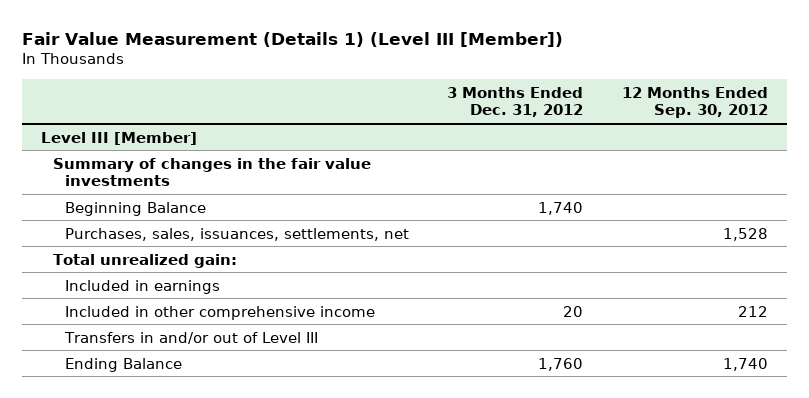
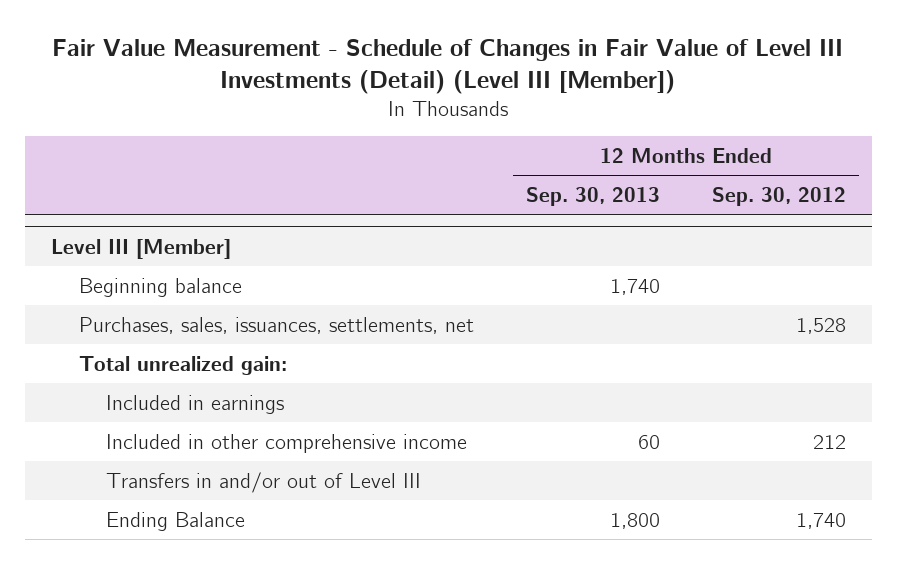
[22,31,564,47] Fair Value Measurement (Details 1) (Level III [Member]) -> [52,39,844,95] Fair Value Measurement - Schedule of Changes in Fair Value of Level III Investments (Detail) (Level III [Member])
[447,86,584,118] 3 Months Ended Dec. 31, 2012 -> none
none -> [525,186,660,206] Sep. 30, 2013
[53,157,372,187] Summary of changes in the fair value investments -> none
[64,201,206,216] Beginning Balance -> [78,277,242,297] Beginning balance

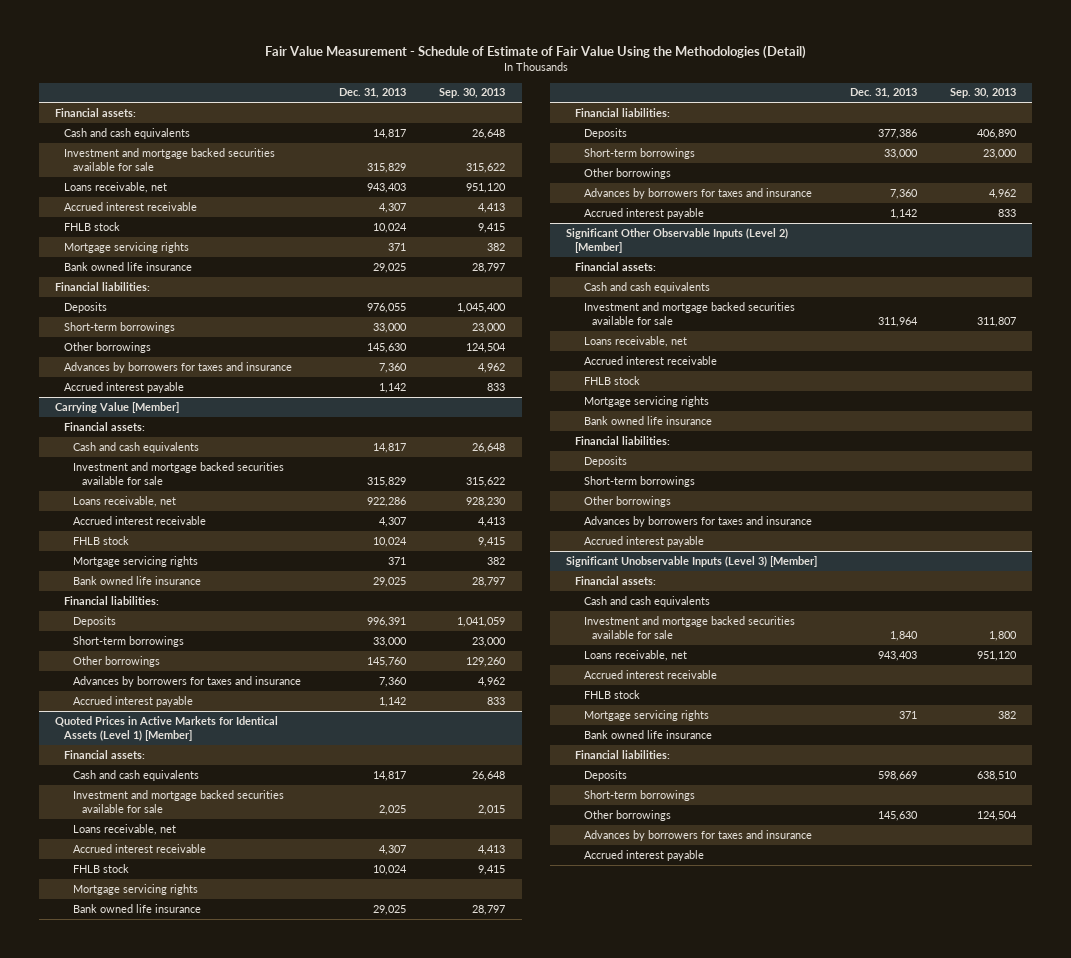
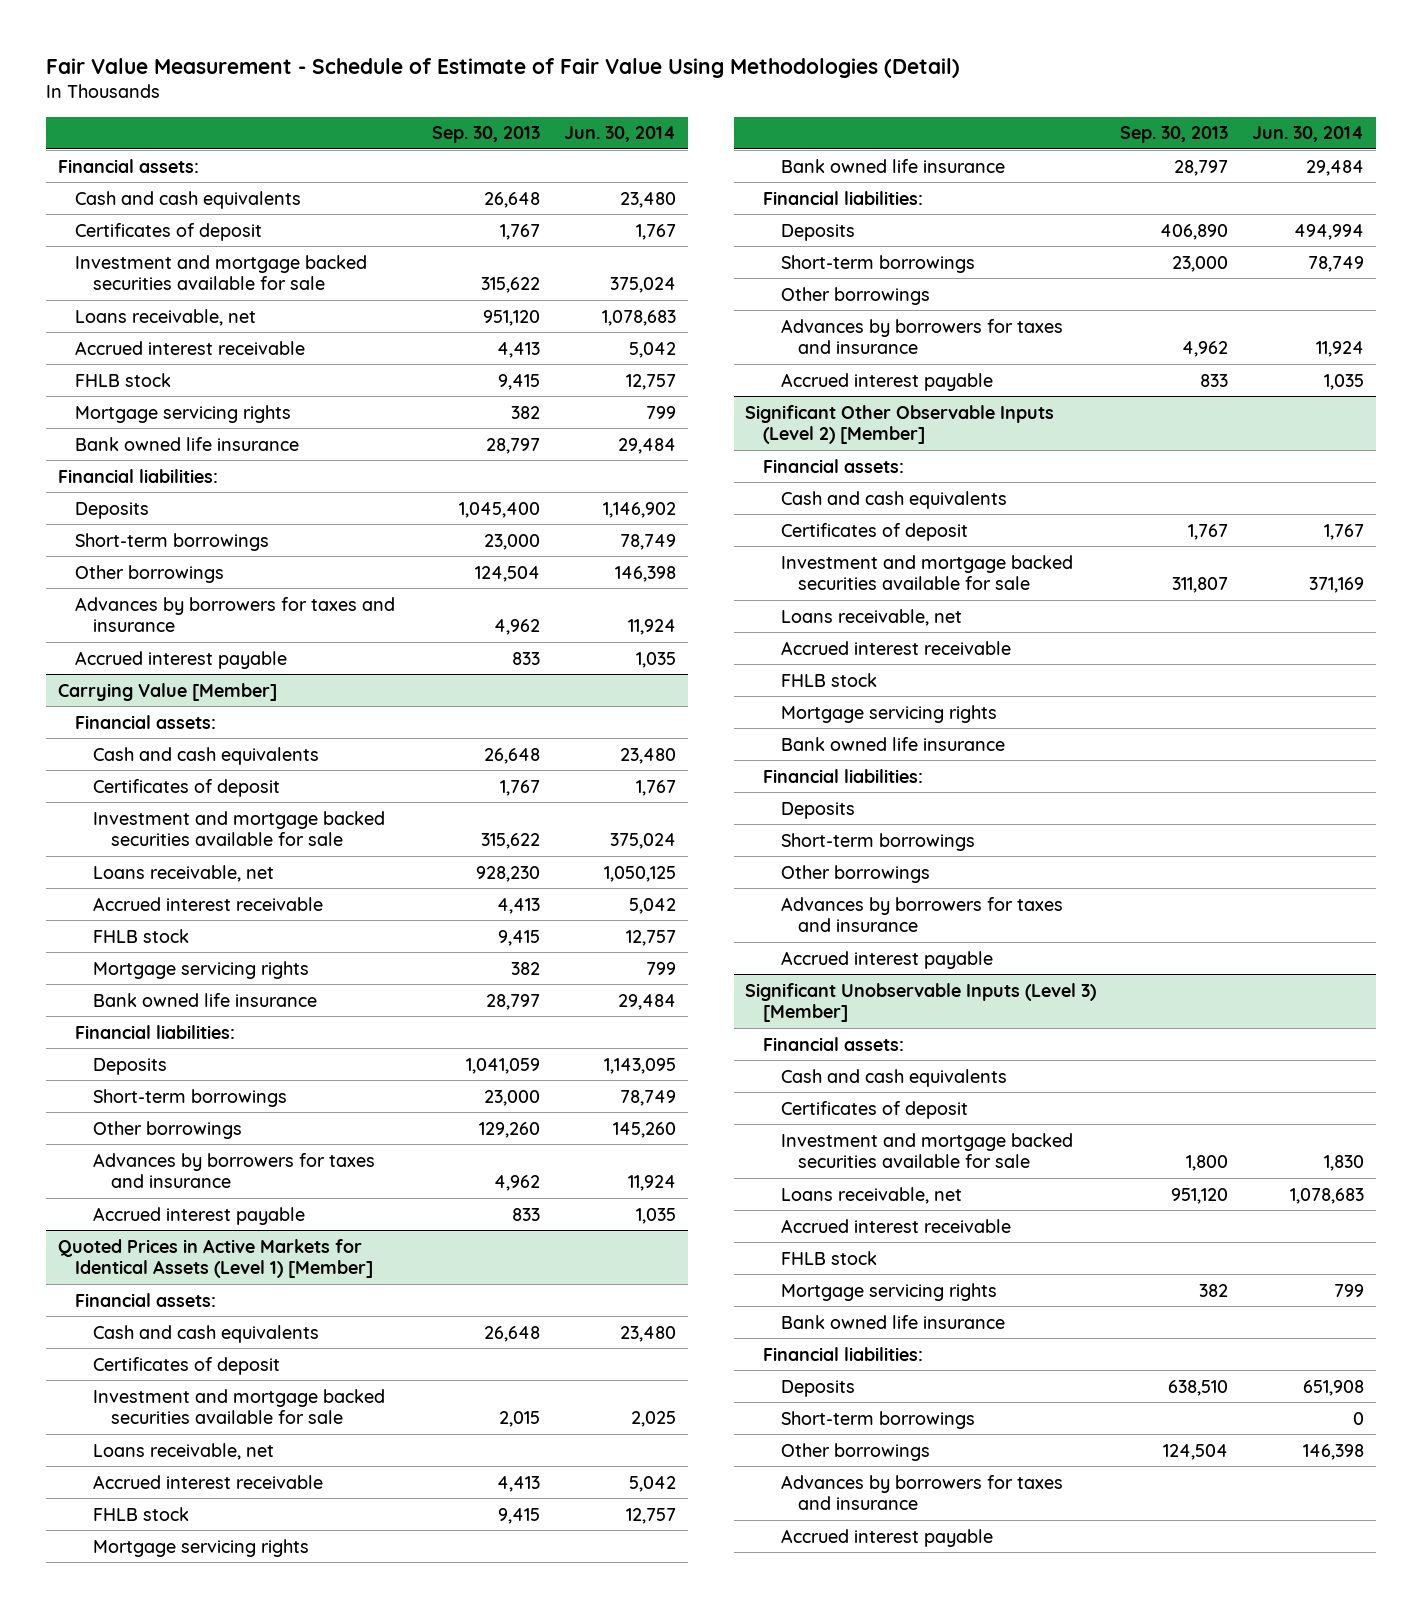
[264,45,806,60] Fair Value Measurement - Schedule of Estimate of Fair Value Using the Methodologies (Detail) -> [45,57,960,78] Fair Value Measurement - Schedule of Estimate of Fair Value Using Methodologies (Detail)
[339,88,407,99] Dec. 31, 2013 -> none
none -> [564,126,677,143] Jun. 30, 2014
none -> [75,222,263,241] Certificates of deposit
none -> [92,778,280,797] Certificates of deposit
none -> [92,1356,280,1375] Certificates of deposit
none -> [780,522,968,541] Certificates of deposit
none -> [780,1100,968,1119] Certificates of deposit

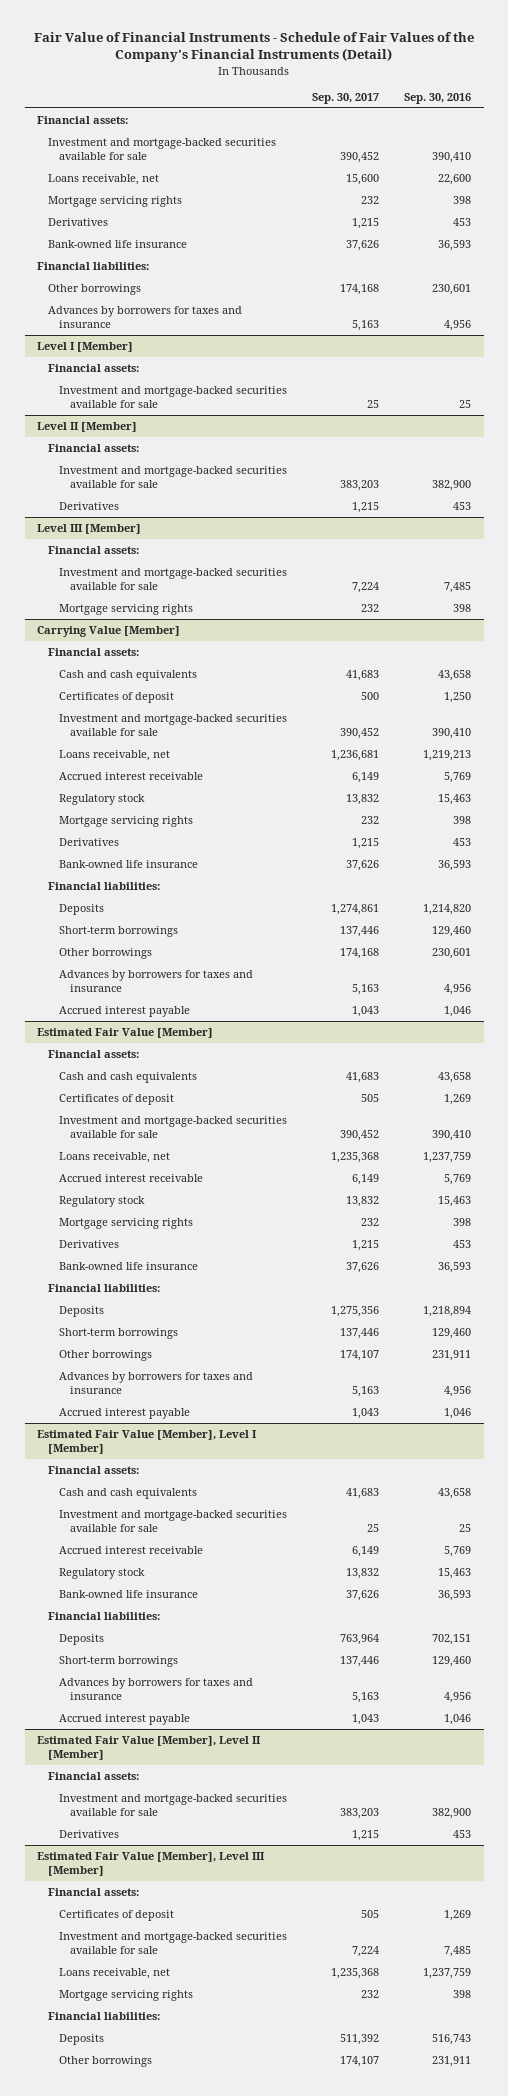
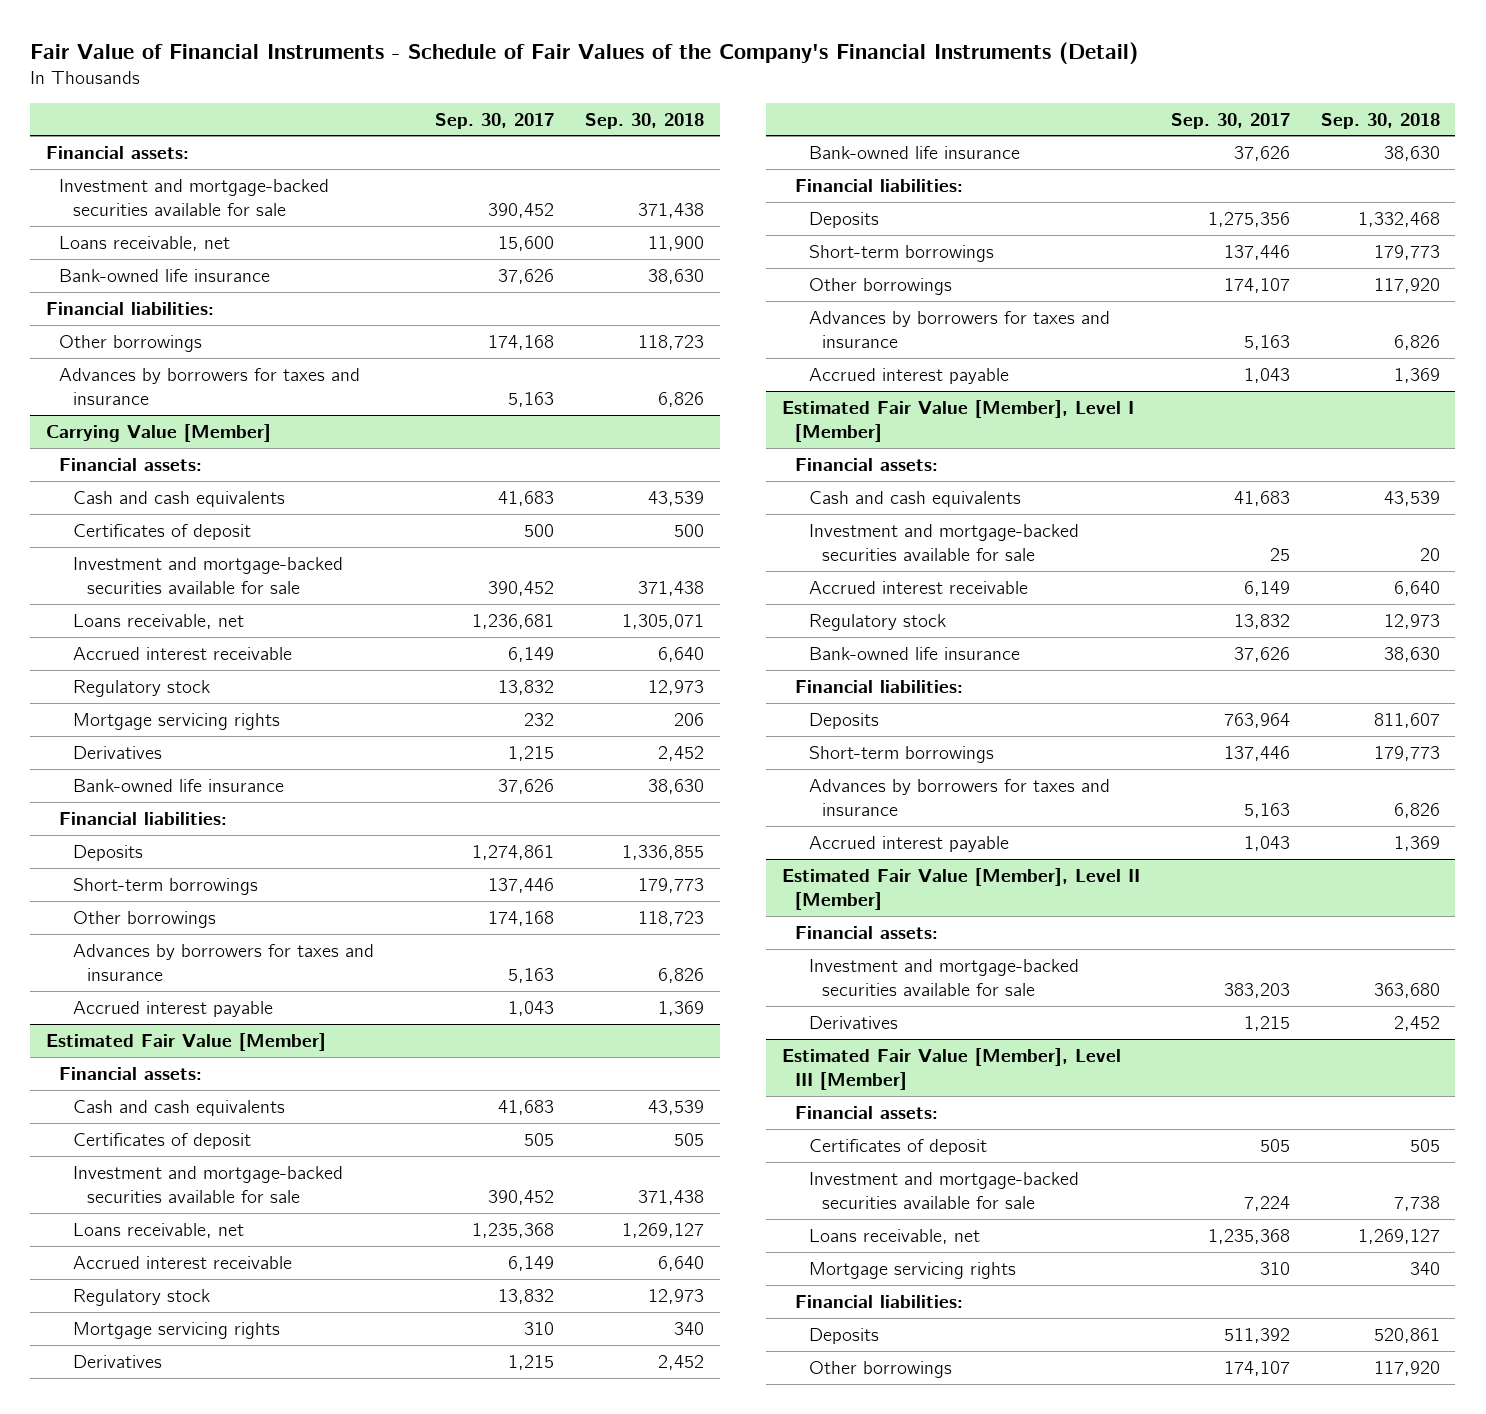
[404,92,472,104] Sep. 30, 2016 -> none
none -> [584,112,704,129] Sep. 30, 2018
[48,195,183,207] Mortgage servicing rights -> none
[48,217,109,226] Derivatives -> none
[37,341,134,352] Level I [Member] -> none
[48,363,140,372] Financial assets: -> none
[59,385,288,408] Investment and mortgage-backed securities available for sale -> none
[37,421,138,432] Level II [Member] -> none
[48,443,140,452] Financial assets: -> none
[59,465,288,488] Investment and mortgage-backed securities available for sale -> none
[59,501,120,510] Derivatives -> none
[37,523,142,534] Level III [Member] -> none
[48,545,140,554] Financial assets: -> none
[59,567,288,590] Investment and mortgage-backed securities available for sale -> none
[59,603,194,615] Mortgage servicing rights -> none
[361,1217,380,1226] 232 -> [523,1321,554,1335] 310
[361,1989,380,1998] 232 -> [1259,1261,1290,1275] 310

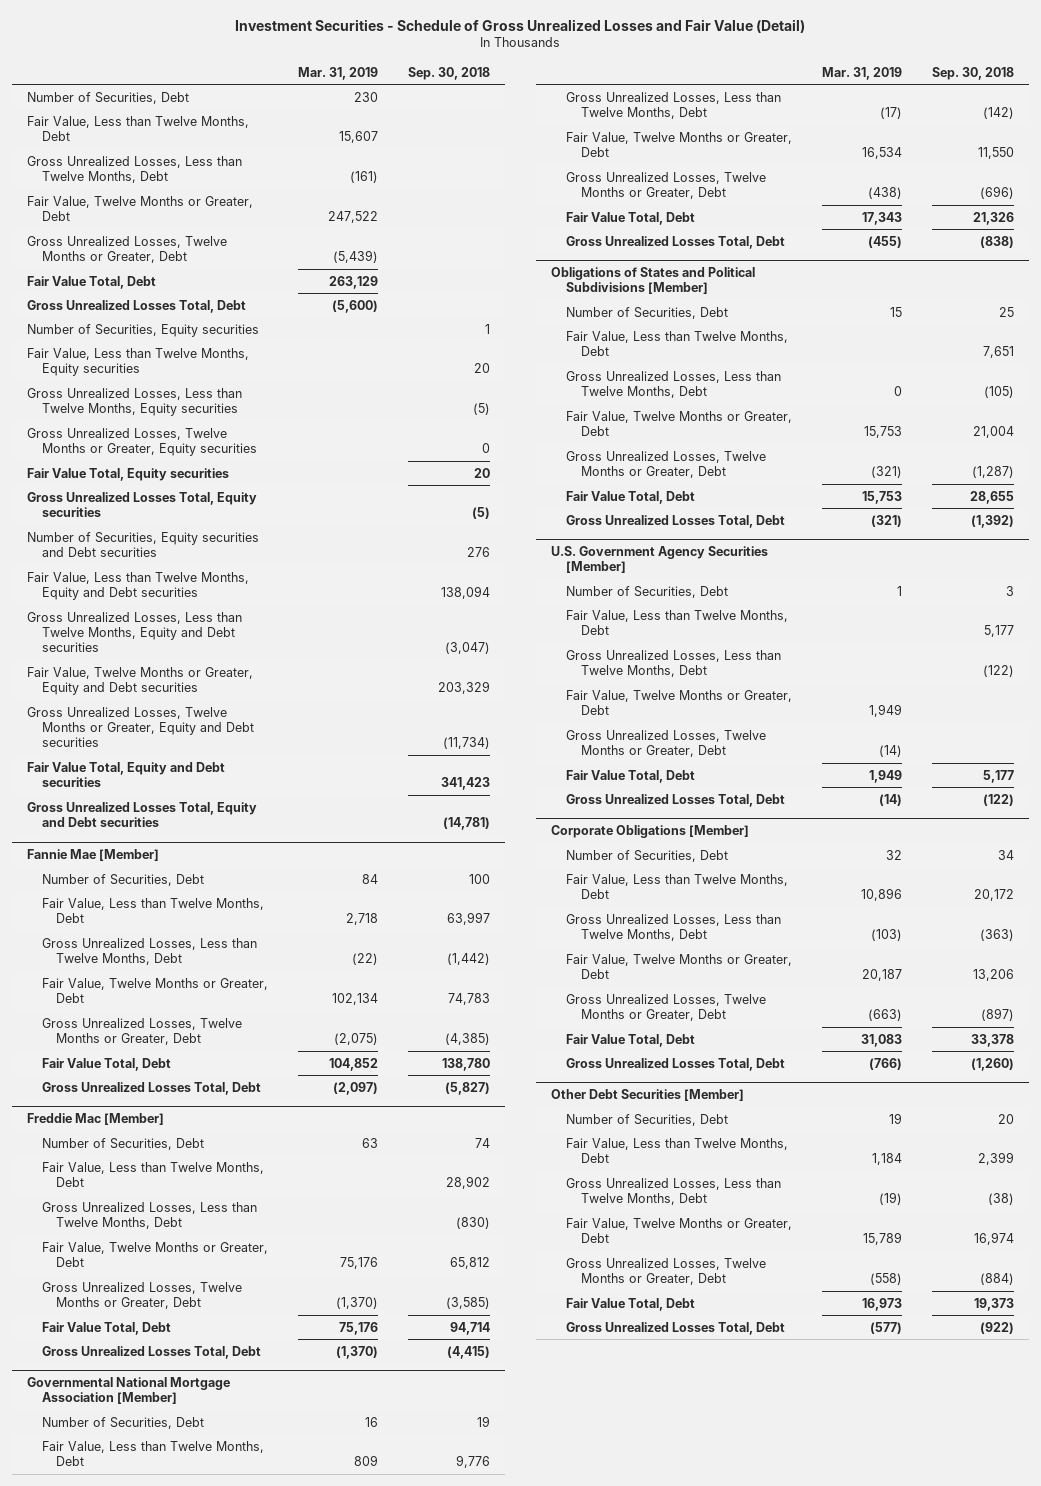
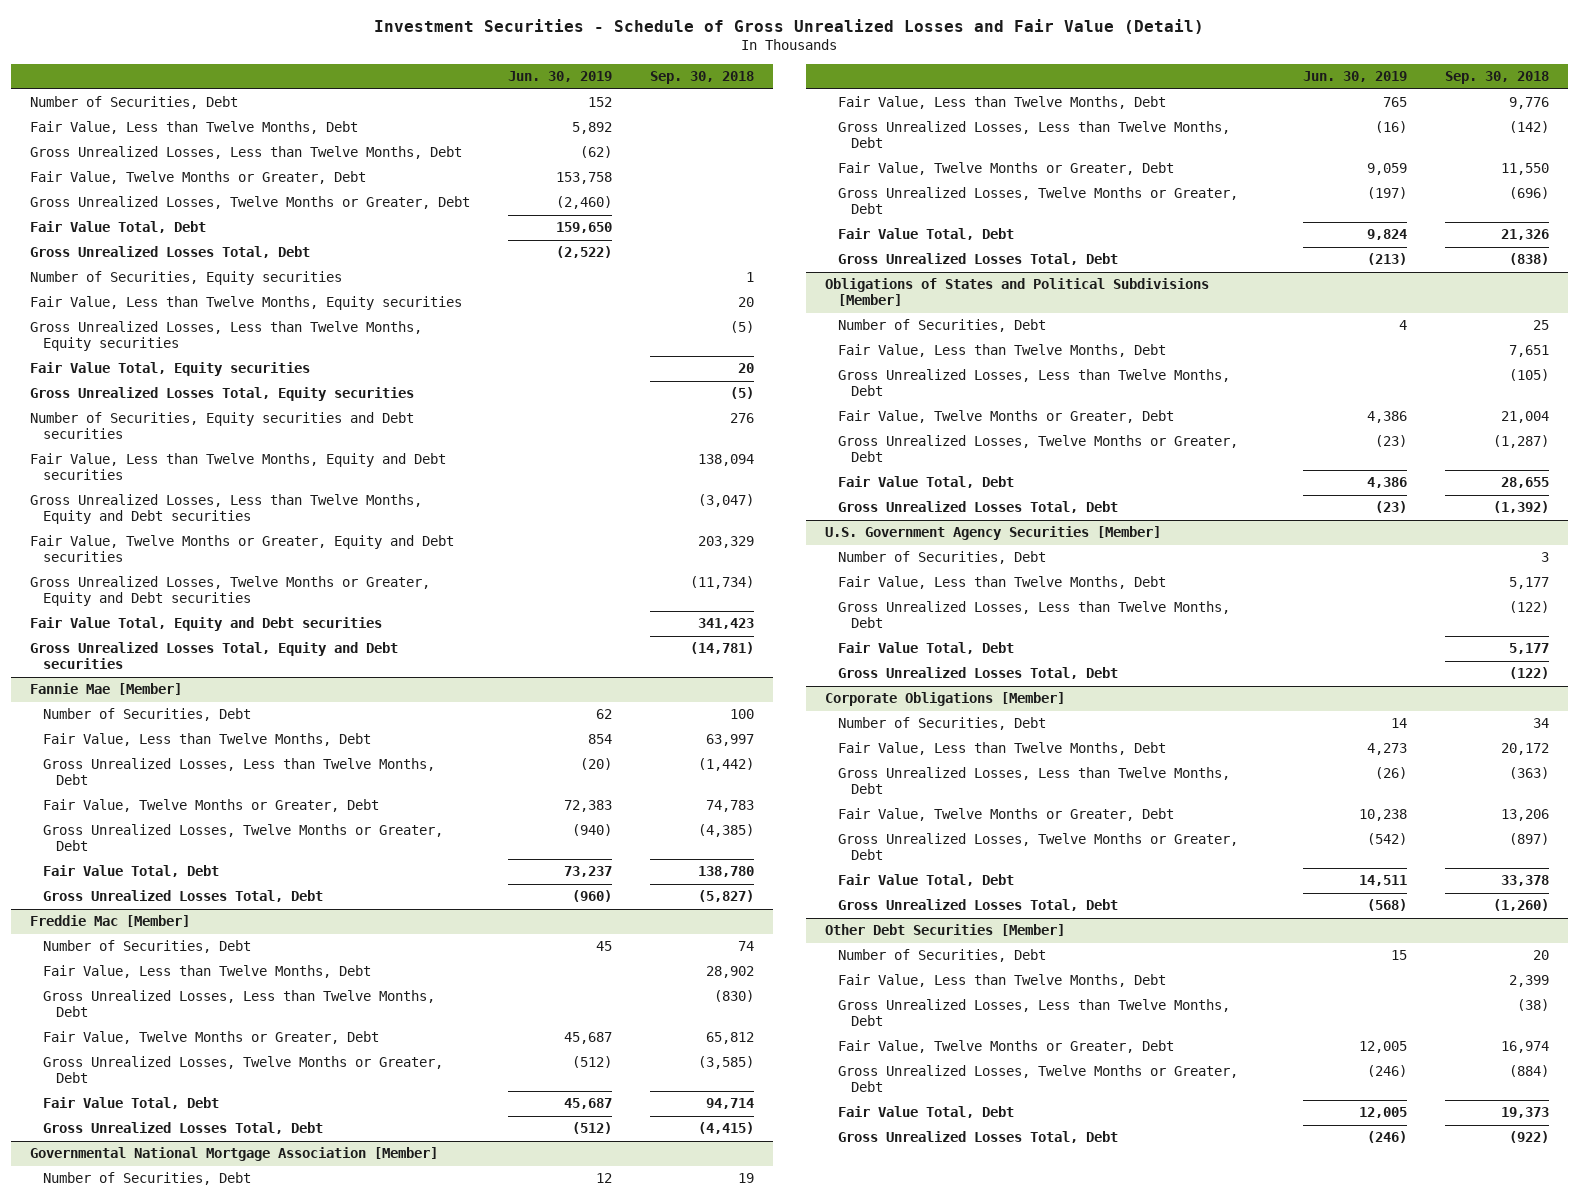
[297,66,378,80] Mar. 31, 2019 -> none
none -> [507,71,612,83] Jun. 30, 2019
[26,427,257,456] Gross Unrealized Losses, Twelve Months or Greater, Equity securities -> none
[565,689,792,715] Fair Value, Twelve Months or Greater, Debt -> none
[565,729,766,757] Gross Unrealized Losses, Twelve Months or Greater, Debt -> none

